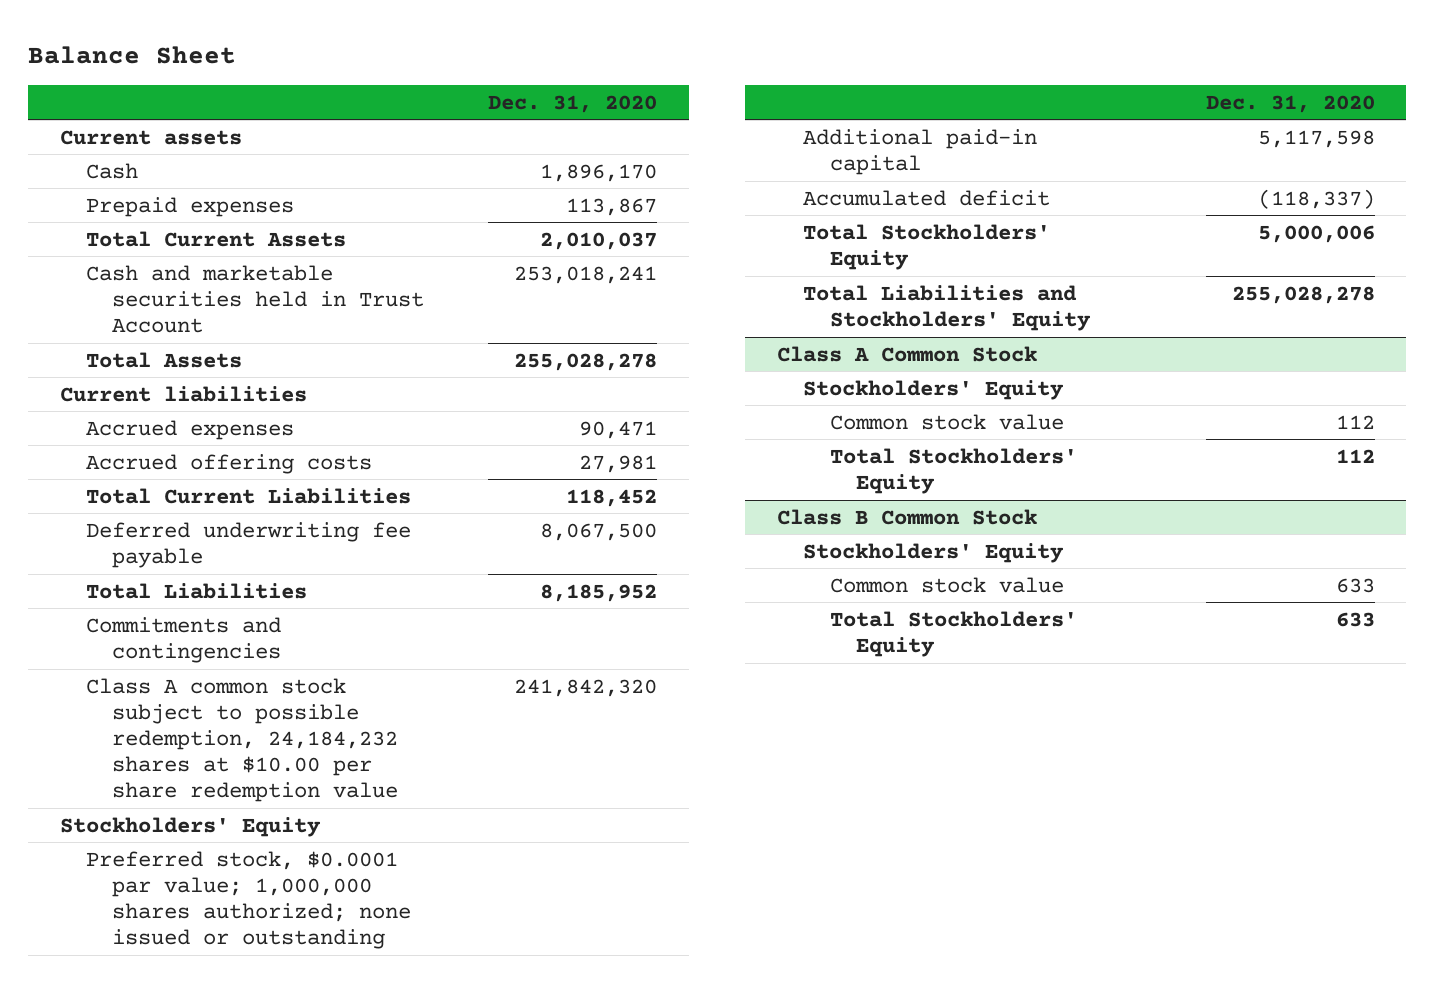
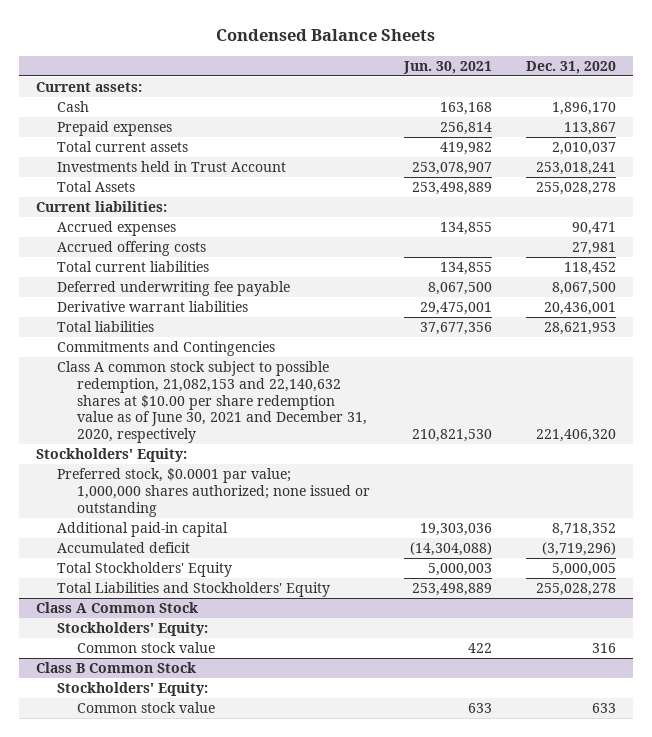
[27,45,236,64] Balance Sheet -> [216,29,436,42] Condensed Balance Sheets
none -> [402,60,492,74] Jun. 30, 2021
[59,129,242,145] Current assets -> [36,82,143,93] Current assets:
[86,230,347,247] Total Current Assets -> [56,141,188,153] Total current assets
[86,264,425,333] Cash and marketable securities held in Trust Account -> [56,161,286,173] Investments held in Trust Account
[59,385,307,402] Current liabilities -> [36,201,168,213] Current liabilities:
[86,487,412,504] Total Current Liabilities -> [56,261,209,273] Total current liabilities
none -> [56,301,248,313] Derivative warrant liabilities
[86,582,308,599] Total Liabilities -> [56,321,154,333] Total liabilities
[540,583,658,602] 8,185,952 -> [543,322,616,336] 28,621,953
[86,616,282,663] Commitments and contingencies -> [56,341,275,357] Commitments and Contingencies
[86,677,399,803] Class A common stock subject to possible redemption, 24,184,232 shares at $10.00 per share redemption value -> [56,361,367,444] Class A common stock subject to possible redemption, 21,082,153 and 22,140,632 shares at $10.00 per share redemption value as of June 30, 2021 and December 31, 2020, respectively
[514,678,658,697] 241,842,320 -> [535,429,616,443] 221,406,320
[59,816,321,837] Stockholders' Equity -> [36,448,188,463] Stockholders' Equity:
[1257,129,1375,148] 5,117,598 -> [551,523,616,537] 8,718,352
[1257,188,1375,209] (118,337) -> [541,542,616,557] (3,719,296)
[1257,224,1375,243] 5,000,006 -> [551,563,616,577] 5,000,005
[829,447,1077,494] Total Stockholders' Equity -> none
[803,379,1065,400] Stockholders' Equity -> [56,622,208,637] Stockholders' Equity:
[1335,414,1375,429] 112 -> [591,643,616,654] 316
[803,542,1065,563] Stockholders' Equity -> [56,682,208,697] Stockholders' Equity:
[829,610,1077,657] Total Stockholders' Equity -> none

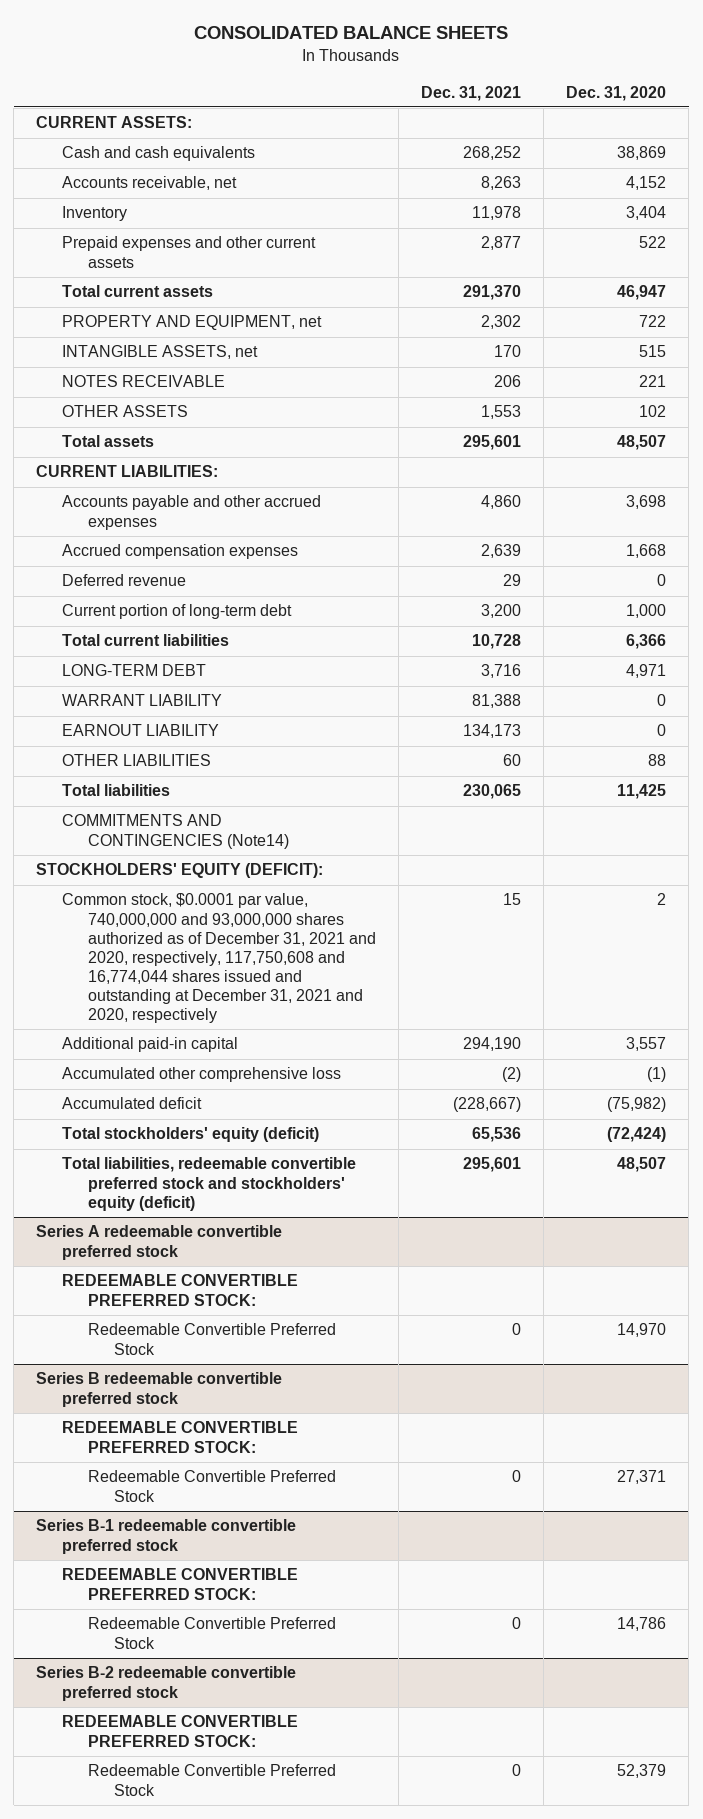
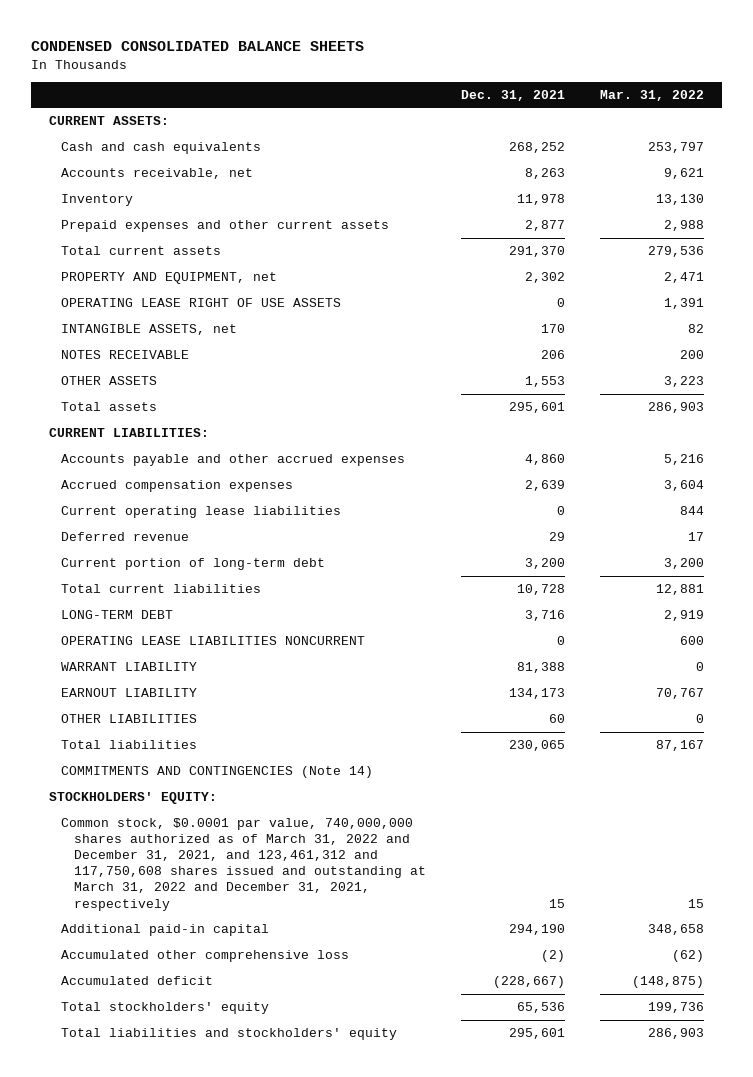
[194,26,509,40] CONSOLIDATED BALANCE SHEETS -> [31,41,365,52] CONDENSED CONSOLIDATED BALANCE SHEETS
[566,85,667,101] Dec. 31, 2020 -> none
none -> [600,89,705,101] Mar. 31, 2022
none -> [61,298,342,308] OPERATING LEASE RIGHT OF USE ASSETS
none -> [61,506,342,519] Current operating lease liabilities
none -> [61,636,366,646] OPERATING LEASE LIABILITIES NONCURRENT
[62,814,290,849] COMMITMENTS AND CONTINGENCIES (Note14) -> [61,766,374,779] COMMITMENTS AND CONTINGENCIES (Note 14)
[36,863,324,879] STOCKHOLDERS' EQUITY (DEFICIT): -> [48,792,217,805] STOCKHOLDERS' EQUITY:
[62,893,377,1023] Common stock, $0.0001 par value, 740,000,000 and 93,000,000 shares authorized as of December 31, 2021 and 2020, respectively, 117,750,608 and 16,774,044 shares issued and outstanding at December 31, 2021 and 2020, respectively -> [61,818,426,911] Common stock, $0.0001 par value, 740,000,000 shares authorized as of March 31, 2022 and December 31, 2021, and 123,461,312 and 117,750,608 shares issued and outstanding at March 31, 2022 and December 31, 2021, respectively
[36,1225,283,1260] Series A redeemable convertible preferred stock -> none
[62,1274,299,1306] REDEEMABLE CONVERTIBLE PREFERRED STOCK: -> none
[88,1323,337,1355] Redeemable Convertible Preferred Stock -> none
[36,1372,283,1407] Series B redeemable convertible preferred stock -> none
[62,1421,299,1453] REDEEMABLE CONVERTIBLE PREFERRED STOCK: -> none
[88,1470,337,1502] Redeemable Convertible Preferred Stock -> none
[36,1519,297,1554] Series B-1 redeemable convertible preferred stock -> none
[62,1568,299,1600] REDEEMABLE CONVERTIBLE PREFERRED STOCK: -> none
[88,1617,337,1649] Redeemable Convertible Preferred Stock -> none
[36,1666,297,1701] Series B-2 redeemable convertible preferred stock -> none
[62,1715,299,1747] REDEEMABLE CONVERTIBLE PREFERRED STOCK: -> none
[88,1764,337,1796] Redeemable Convertible Preferred Stock -> none
[62,1127,320,1143] Total stockholders' equity (deficit) -> [61,1002,270,1015] Total stockholders' equity
[62,1157,357,1211] Total liabilities, redeemable convertible preferred stock and stockholders' equity (deficit) -> [61,1028,398,1041] Total liabilities and stockholders' equity

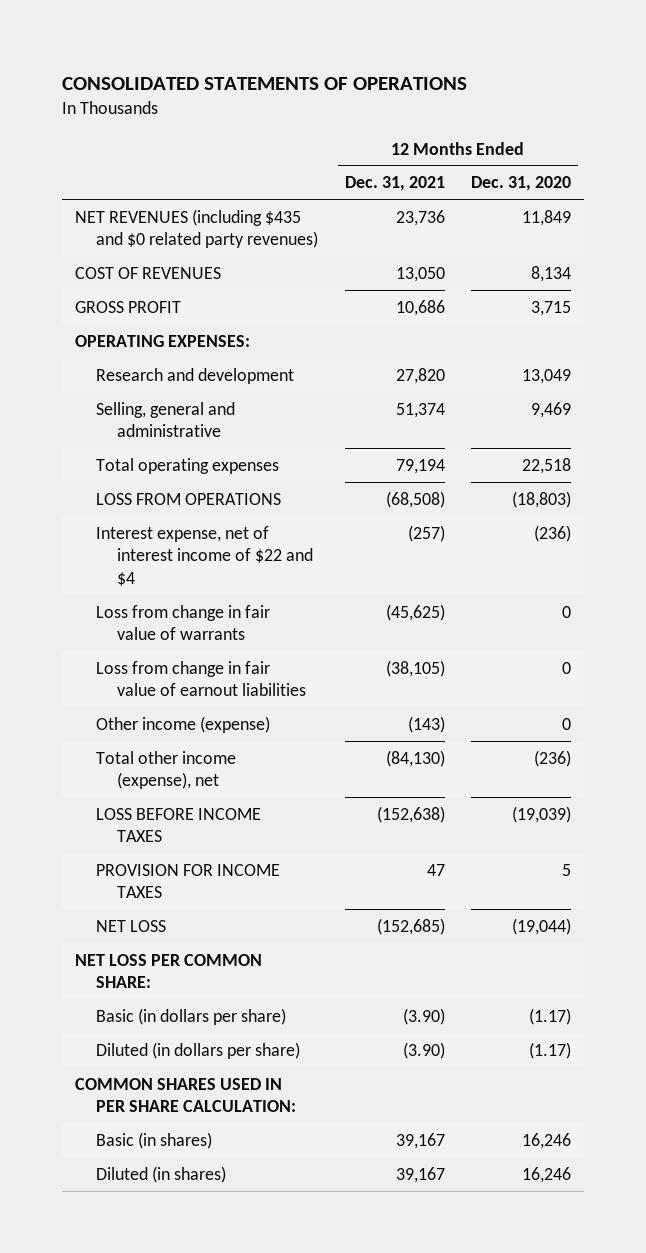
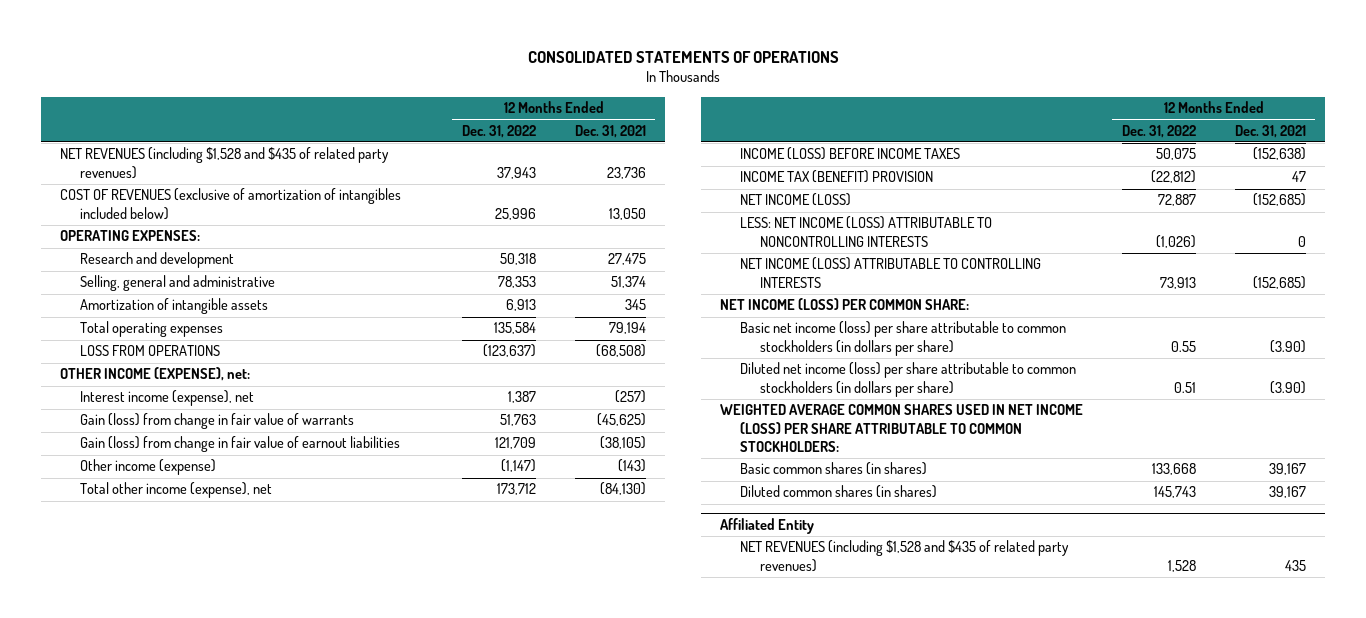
[471,176,572,192] Dec. 31, 2020 -> none
none -> [462,124,537,138] Dec. 31, 2022
[75,300,182,313] GROSS PROFIT -> none
[75,208,318,249] NET REVENUES (including $435 and $0 related party revenues) -> [60,147,390,179] NET REVENUES (including $1,528 and $435 of related party revenues)
[75,266,222,279] COST OF REVENUES -> [60,188,402,220] COST OF REVENUES (exclusive of amortization of intangibles included below)
[395,367,445,384] 27,820 -> [607,253,646,266] 27,475
none -> [80,298,269,315] Amortization of intangible assets
none -> [60,367,251,382] OTHER INCOME (EXPENSE), net:
[95,525,313,586] Interest expense, net of interest income of $22 and $4 -> [80,390,255,407] Interest income (expense), net
[95,604,270,641] Loss from change in fair value of warrants -> [80,413,355,430] Gain (loss) from change in fair value of warrants
[95,660,306,697] Loss from change in fair value of earnout liabilities -> [80,436,401,453] Gain (loss) from change in fair value of earnout liabilities
[95,807,261,843] LOSS BEFORE INCOME TAXES -> [740,147,961,161] INCOME (LOSS) BEFORE INCOME TAXES
[95,863,280,899] PROVISION FOR INCOME TAXES -> [740,170,934,184] INCOME TAX (BENEFIT) PROVISION
none -> [740,193,852,207] NET INCOME (LOSS)
none -> [740,216,993,247] LESS: NET INCOME (LOSS) ATTRIBUTABLE TO NONCONTROLLING INTERESTS
[95,919,166,932] NET LOSS -> [740,257,1042,288] NET INCOME (LOSS) ATTRIBUTABLE TO CONTROLLING INTERESTS
[75,953,263,989] NET LOSS PER COMMON SHARE: -> [720,298,970,311] NET INCOME (LOSS) PER COMMON SHARE:
[95,1007,286,1025] Basic (in dollars per share) -> [740,321,1067,356] Basic net income (loss) per share attributable to common stockholders (in dollars per share)
[95,1041,300,1059] Diluted (in dollars per share) -> [740,362,1077,397] Diluted net income (loss) per share attributable to common stockholders (in dollars per share)
[75,1077,296,1113] COMMON SHARES USED IN PER SHARE CALCULATION: -> [720,404,1084,452] WEIGHTED AVERAGE COMMON SHARES USED IN NET INCOME (LOSS) PER SHARE ATTRIBUTABLE TO COMMON STOCKHOLDERS:
[95,1131,212,1149] Basic (in shares) -> [740,462,928,476] Basic common shares (in shares)
[95,1165,226,1183] Diluted (in shares) -> [740,485,938,499] Diluted common shares (in shares)
none -> [720,517,815,534] Affiliated Entity
none -> [740,540,1070,572] NET REVENUES (including $1,528 and $435 of related party revenues)

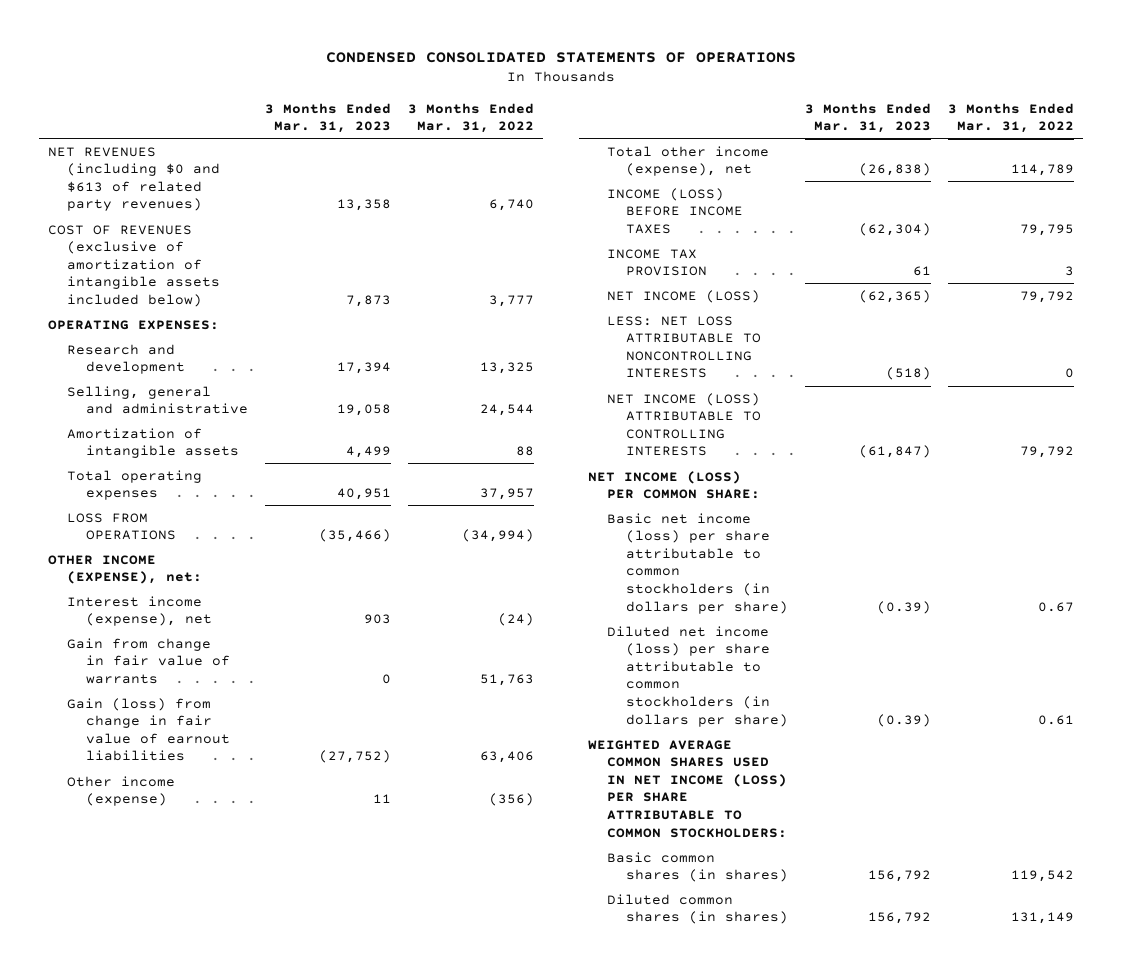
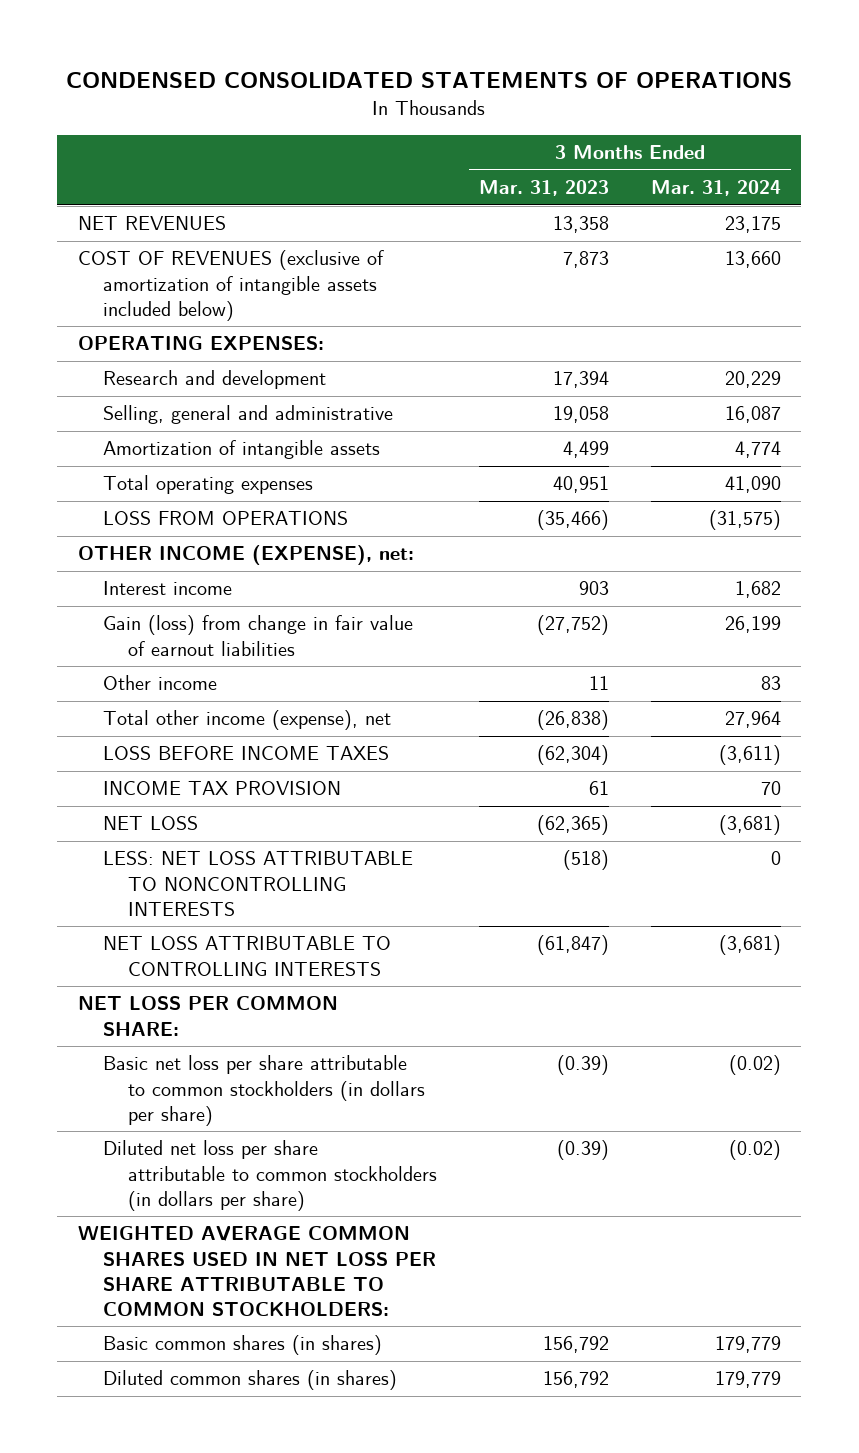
[408,102,535,134] 3 Months Ended Mar. 31, 2022 -> none
none -> [650,180,781,197] Mar. 31, 2024
[47,146,220,212] NET REVENUES (including $0 and $613 of related party revenues) -> [78,216,227,231] NET REVENUES
[66,637,230,684] Gain from change in fair value of warrants -> none
[66,595,212,627] Interest income (expense), net -> [103,581,233,596] Interest income
[66,775,175,807] Other income (expense) -> [103,675,218,691] Other income
[606,187,743,234] INCOME (LOSS) BEFORE INCOME TAXES -> [103,746,390,761] LOSS BEFORE INCOME TAXES
[606,289,760,303] NET INCOME (LOSS) -> [103,816,199,831] NET LOSS
[606,392,761,457] NET INCOME (LOSS) ATTRIBUTABLE TO CONTROLLING INTERESTS -> [103,936,392,976] NET LOSS ATTRIBUTABLE TO CONTROLLING INTERESTS
[587,470,760,500] NET INCOME (LOSS) PER COMMON SHARE: -> [78,996,339,1036] NET LOSS PER COMMON SHARE:
[606,512,788,614] Basic net income (loss) per share attributable to common stockholders (in dollars per share) -> [103,1055,426,1126] Basic net loss per share attributable to common stockholders (in dollars per share)
[606,625,788,727] Diluted net income (loss) per share attributable to common stockholders (in dollars per share) -> [103,1140,438,1211] Diluted net loss per share attributable to common stockholders (in dollars per share)
[587,739,787,838] WEIGHTED AVERAGE COMMON SHARES USED IN NET INCOME (LOSS) PER SHARE ATTRIBUTABLE TO COMMON STOCKHOLDERS: -> [78,1226,437,1316] WEIGHTED AVERAGE COMMON SHARES USED IN NET LOSS PER SHARE ATTRIBUTABLE TO COMMON STOCKHOLDERS:

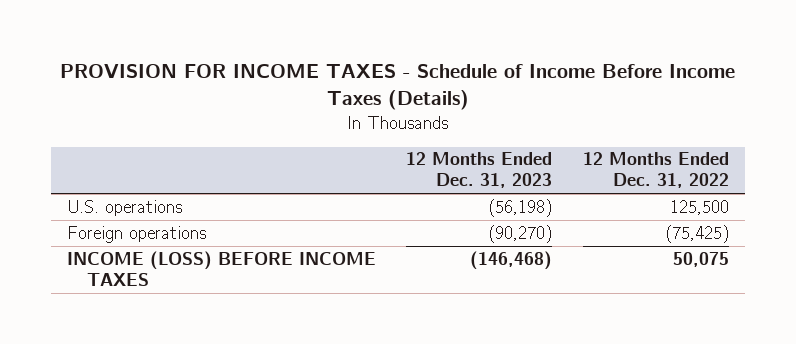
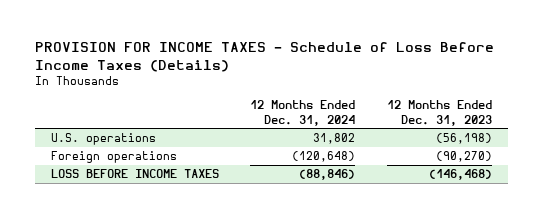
[59,64,735,111] PROVISION FOR INCOME TAXES - Schedule of Income Before Income Taxes (Details) -> [34,42,494,72] PROVISION FOR INCOME TAXES - Schedule of Loss Before Income Taxes (Details)
[583,152,730,189] 12 Months Ended Dec. 31, 2022 -> none
none -> [250,100,356,126] 12 Months Ended Dec. 31, 2024
[66,250,376,286] INCOME (LOSS) BEFORE INCOME TAXES -> [50,169,219,179] LOSS BEFORE INCOME TAXES

